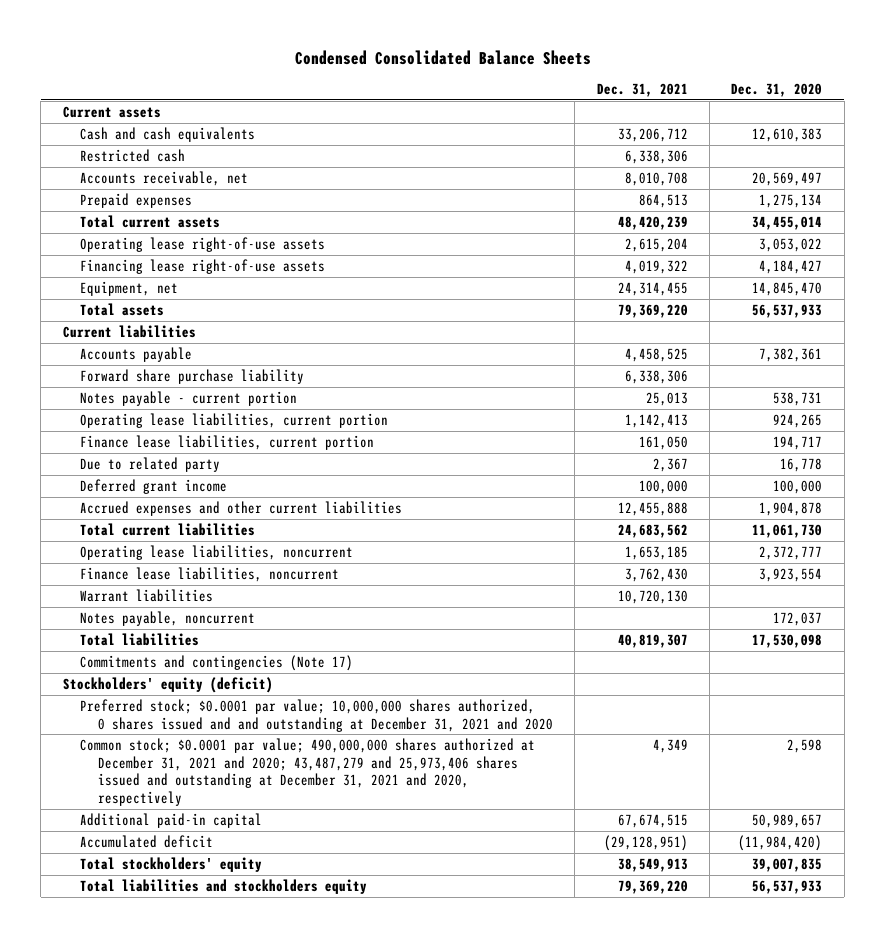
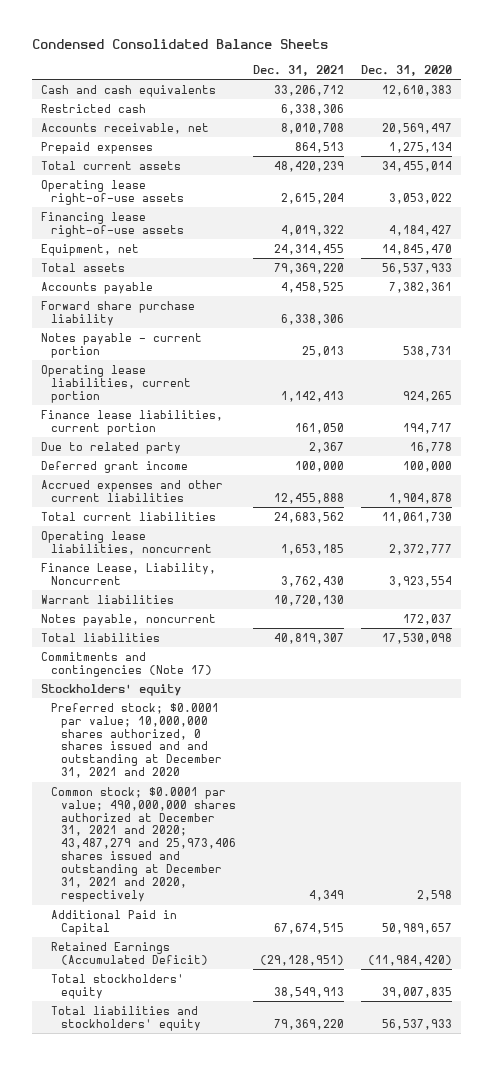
[62,105,161,118] Current assets -> none
[62,324,196,338] Current liabilities -> none
[80,566,340,582] Finance lease liabilities, noncurrent -> [41,562,217,585] Finance Lease, Liability, Noncurrent
[62,676,273,693] Stockholders' equity (deficit) -> [41,683,182,696] Stockholders' equity
[80,812,263,828] Additional paid-in capital -> [50,909,177,935] Additional Paid in Capital
[80,834,214,848] Accumulated deficit -> [50,941,208,965] Retained Earnings (Accumulated Deficit)
[80,878,368,894] Total liabilities and stockholders equity -> [50,1005,201,1031] Total liabilities and stockholders' equity

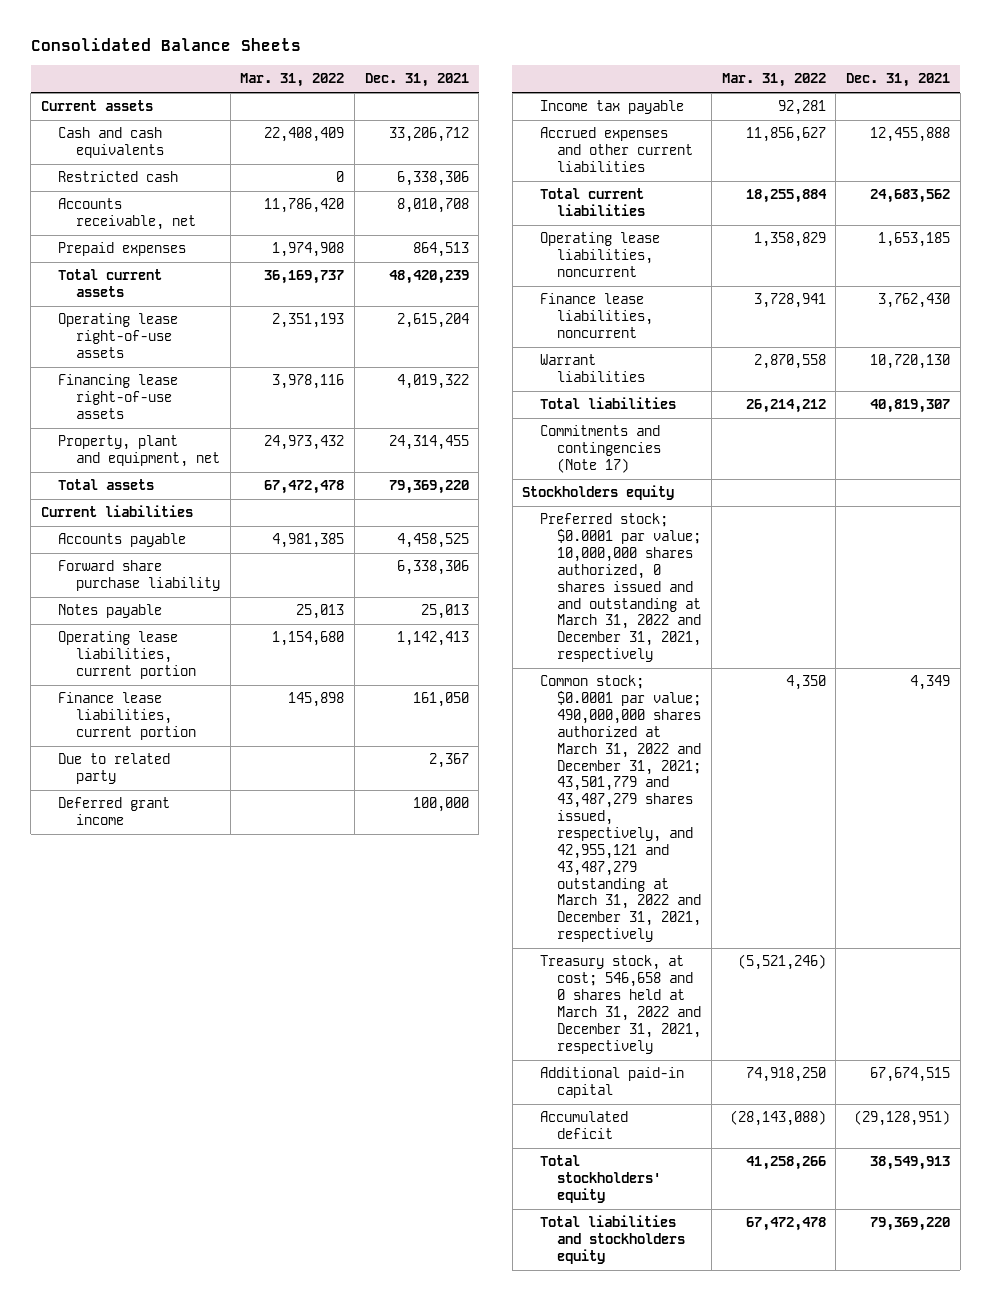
[32,39,329,50] Condensed Consolidated Balance Sheets -> [30,38,301,52] Consolidated Balance Sheets
[361,64,453,76] Dec. 31, 2020 -> none
none -> [240,73,345,88] Mar. 31, 2022
none -> [41,100,154,112] Current assets
[41,243,140,256] Equipment, net -> [58,435,220,468] Property, plant and equipment, net
none -> [41,505,194,518] Current liabilities
[41,332,203,358] Notes payable - current portion -> [58,604,163,619] Notes payable
none -> [539,100,684,115] Income tax payable
[41,562,217,585] Finance Lease, Liability, Noncurrent -> [539,293,654,339] Finance lease liabilities, noncurrent
[41,613,217,626] Notes payable, noncurrent -> none
[41,683,182,696] Stockholders' equity -> [522,485,675,501] Stockholders equity
[50,702,222,779] Preferred stock; $0.0001 par value; 10,000,000 shares authorized, 0 shares issued and and outstanding at December 31, 2021 and 2020 -> [539,513,702,663] Preferred stock; $0.0001 par value; 10,000,000 shares authorized, 0 shares issued and and outstanding at March 31, 2022 and December 31, 2021, respectively
[50,786,236,903] Common stock; $0.0001 par value; 490,000,000 shares authorized at December 31, 2021 and 2020; 43,487,279 and 25,973,406 shares issued and outstanding at December 31, 2021 and 2020, respectively -> [539,675,702,943] Common stock; $0.0001 par value; 490,000,000 shares authorized at March 31, 2022 and December 31, 2021; 43,501,779 and 43,487,279 shares issued, respectively, and 42,955,121 and 43,487,279 outstanding at March 31, 2022 and December 31, 2021, respectively
none -> [539,955,702,1054] Treasury stock, at cost; 546,658 and 0 shares held at March 31, 2022 and December 31, 2021, respectively
[50,909,177,935] Additional Paid in Capital -> [539,1067,684,1099] Additional paid-in capital
[50,941,208,965] Retained Earnings (Accumulated Deficit) -> [539,1111,628,1140] Accumulated deficit
[50,1005,201,1031] Total liabilities and stockholders' equity -> [539,1215,686,1265] Total liabilities and stockholders equity

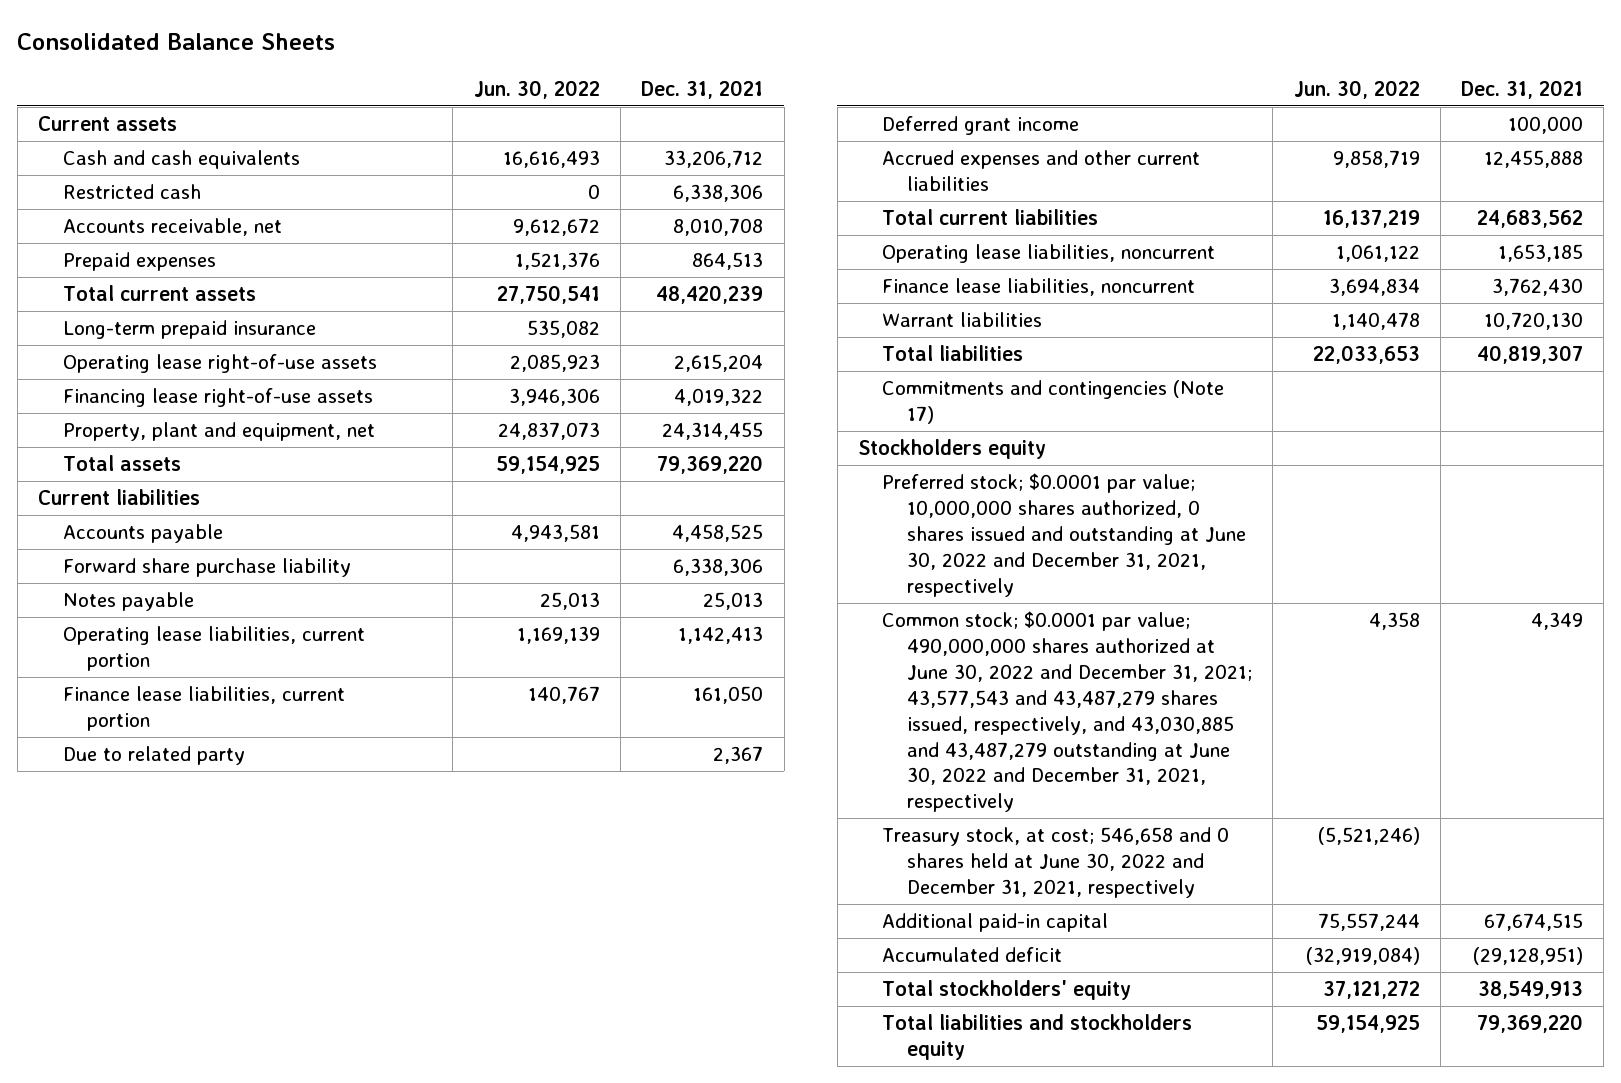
[240,73,345,88] Mar. 31, 2022 -> none
none -> [473,79,600,99] Jun. 30, 2022
none -> [62,320,316,340] Long-term prepaid insurance
[539,100,684,115] Income tax payable -> none
[539,513,702,663] Preferred stock; $0.0001 par value; 10,000,000 shares authorized, 0 shares issued and and outstanding at March 31, 2022 and December 31, 2021, respectively -> [882,473,1246,597] Preferred stock; $0.0001 par value; 10,000,000 shares authorized, 0 shares issued and outstanding at June 30, 2022 and December 31, 2021, respectively
[539,675,702,943] Common stock; $0.0001 par value; 490,000,000 shares authorized at March 31, 2022 and December 31, 2021; 43,501,779 and 43,487,279 shares issued, respectively, and 42,955,121 and 43,487,279 outstanding at March 31, 2022 and December 31, 2021, respectively -> [882,611,1252,813] Common stock; $0.0001 par value; 490,000,000 shares authorized at June 30, 2022 and December 31, 2021; 43,577,543 and 43,487,279 shares issued, respectively, and 43,030,885 and 43,487,279 outstanding at June 30, 2022 and December 31, 2021, respectively
[539,955,702,1054] Treasury stock, at cost; 546,658 and 0 shares held at March 31, 2022 and December 31, 2021, respectively -> [882,827,1230,899] Treasury stock, at cost; 546,658 and 0 shares held at June 30, 2022 and December 31, 2021, respectively

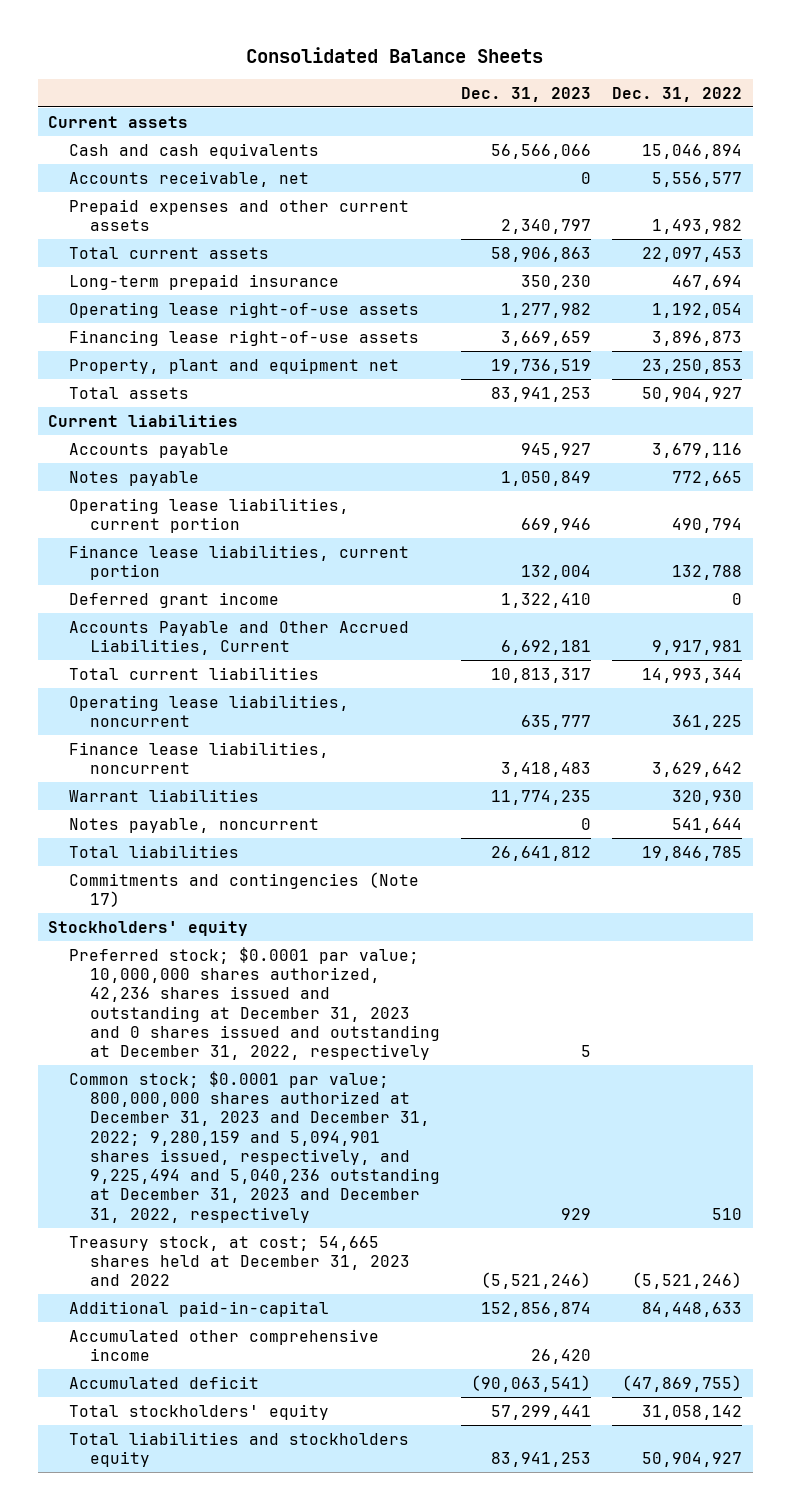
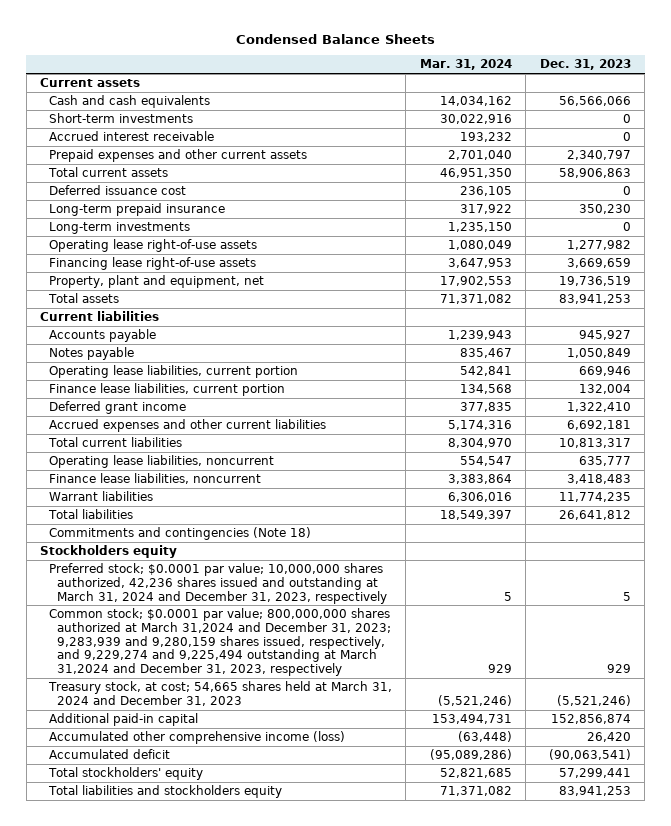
[246,46,544,63] Consolidated Balance Sheets -> [235,34,435,45] Condensed Balance Sheets
[612,86,743,102] Dec. 31, 2022 -> none
none -> [419,59,512,71] Mar. 31, 2024
[69,170,310,187] Accounts receivable, net -> none
none -> [48,113,193,124] Short-term investments
none -> [48,131,214,142] Accrued interest receivable
none -> [48,185,186,196] Deferred issuance cost
none -> [48,222,190,235] Long-term investments
[69,357,400,374] Property, plant and equipment net -> [48,275,264,289] Property, plant and equipment, net
[69,620,410,656] Accounts Payable and Other Accrued Liabilities, Current -> [48,419,326,433] Accrued expenses and other current liabilities
[69,817,320,833] Notes payable, noncurrent -> none
[69,871,420,908] Commitments and contingencies (Note 17) -> [48,527,311,541] Commitments and contingencies (Note 18)
[48,920,249,936] Stockholders' equity -> [40,545,178,559] Stockholders equity
[69,946,440,1061] Preferred stock; $0.0001 par value; 10,000,000 shares authorized, 42,236 shares issued and outstanding at December 31, 2023 and 0 shares issued and outstanding at December 31, 2022, respectively -> [48,563,388,604] Preferred stock; $0.0001 par value; 10,000,000 shares authorized, 42,236 shares issued and outstanding at March 31, 2024 and December 31, 2023, respectively
[69,1070,440,1223] Common stock; $0.0001 par value; 800,000,000 shares authorized at December 31, 2023 and December 31, 2022; 9,280,159 and 5,094,901 shares issued, respectively, and 9,225,494 and 5,040,236 outstanding at December 31, 2023 and December 31, 2022, respectively -> [48,608,392,677] Common stock; $0.0001 par value; 800,000,000 shares authorized at March 31,2024 and December 31, 2023; 9,283,939 and 9,280,159 shares issued, respectively, and 9,229,274 and 9,225,494 outstanding at March 31,2024 and December 31, 2023, respectively
[69,1235,410,1287] Treasury stock, at cost; 54,665 shares held at December 31, 2023 and 2022 -> [47,681,392,706] Treasury stock, at cost; 54,665 shares held at March 31, 2024 and December 31, 2023
[69,1300,330,1317] Additional paid-in-capital -> [48,713,198,727] Additional paid-in capital
[69,1328,380,1362] Accumulated other comprehensive income -> [48,731,345,745] Accumulated other comprehensive income (loss)

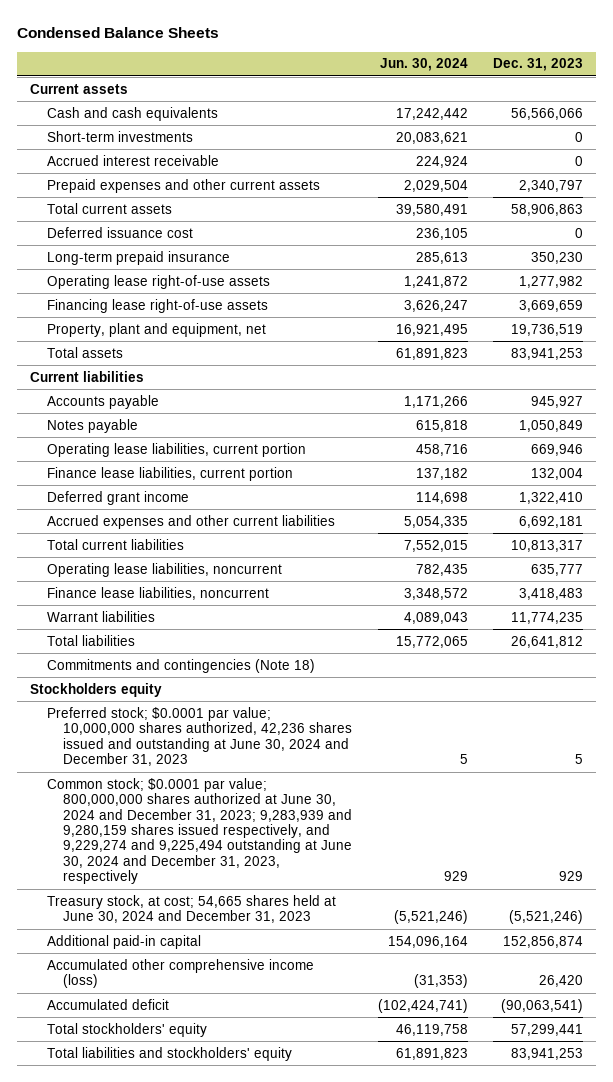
[419,59,512,71] Mar. 31, 2024 -> none
none -> [379,58,468,72] Jun. 30, 2024
[48,222,190,235] Long-term investments -> none
[48,563,388,604] Preferred stock; $0.0001 par value; 10,000,000 shares authorized, 42,236 shares issued and outstanding at March 31, 2024 and December 31, 2023, respectively -> [46,706,353,766] Preferred stock; $0.0001 par value; 10,000,000 shares authorized, 42,236 shares issued and outstanding at June 30, 2024 and December 31, 2023
[48,608,392,677] Common stock; $0.0001 par value; 800,000,000 shares authorized at March 31,2024 and December 31, 2023; 9,283,939 and 9,280,159 shares issued, respectively, and 9,229,274 and 9,225,494 outstanding at March 31,2024 and December 31, 2023, respectively -> [46,777,353,885] Common stock; $0.0001 par value; 800,000,000 shares authorized at June 30, 2024 and December 31, 2023; 9,283,939 and 9,280,159 shares issued respectively, and 9,229,274 and 9,225,494 outstanding at June 30, 2024 and December 31, 2023, respectively
[47,681,392,706] Treasury stock, at cost; 54,665 shares held at March 31, 2024 and December 31, 2023 -> [46,894,336,924] Treasury stock, at cost; 54,665 shares held at June 30, 2024 and December 31, 2023
[47,785,282,799] Total liabilities and stockholders equity -> [46,1046,292,1061] Total liabilities and stockholders' equity

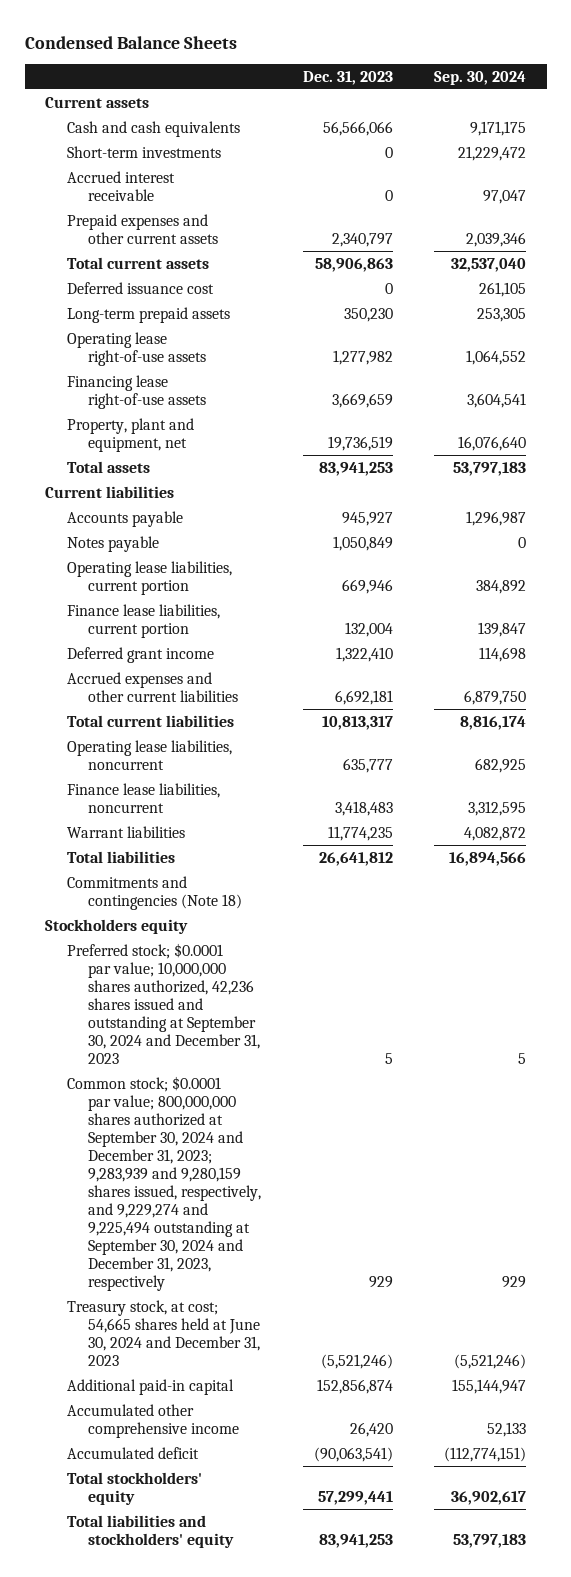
[379,58,468,72] Jun. 30, 2024 -> none
none -> [433,70,526,85] Sep. 30, 2024
[46,250,230,265] Long-term prepaid insurance -> [66,306,230,323] Long-term prepaid assets
[46,706,353,766] Preferred stock; $0.0001 par value; 10,000,000 shares authorized, 42,236 shares issued and outstanding at June 30, 2024 and December 31, 2023 -> [66,942,261,1064] Preferred stock; $0.0001 par value; 10,000,000 shares authorized, 42,236 shares issued and outstanding at September 30, 2024 and December 31, 2023
[46,777,353,885] Common stock; $0.0001 par value; 800,000,000 shares authorized at June 30, 2024 and December 31, 2023; 9,283,939 and 9,280,159 shares issued respectively, and 9,229,274 and 9,225,494 outstanding at June 30, 2024 and December 31, 2023, respectively -> [66,1075,262,1292] Common stock; $0.0001 par value; 800,000,000 shares authorized at September 30, 2024 and December 31, 2023; 9,283,939 and 9,280,159 shares issued, respectively, and 9,229,274 and 9,225,494 outstanding at September 30, 2024 and December 31, 2023, respectively
[46,958,314,989] Accumulated other comprehensive income (loss) -> [66,1403,240,1438] Accumulated other comprehensive income

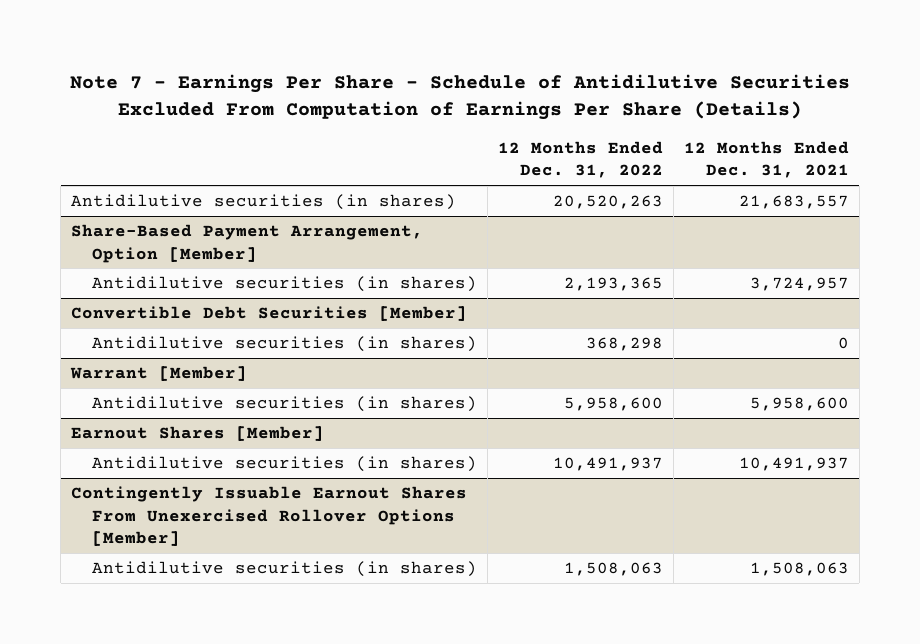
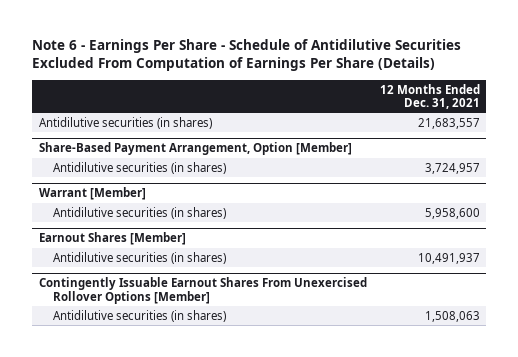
[69,73,850,121] Note 7 - Earnings Per Share - Schedule of Antidilutive Securities Excluded From Computation of Earnings Per Share (Details) -> [32,39,462,72] Note 6 - Earnings Per Share - Schedule of Antidilutive Securities Excluded From Computation of Earnings Per Share (Details)
[497,140,663,179] 12 Months Ended Dec. 31, 2022 -> none
[71,306,468,322] Convertible Debt Securities [Member] -> none
[91,336,477,353] Antidilutive securities (in shares) -> none

